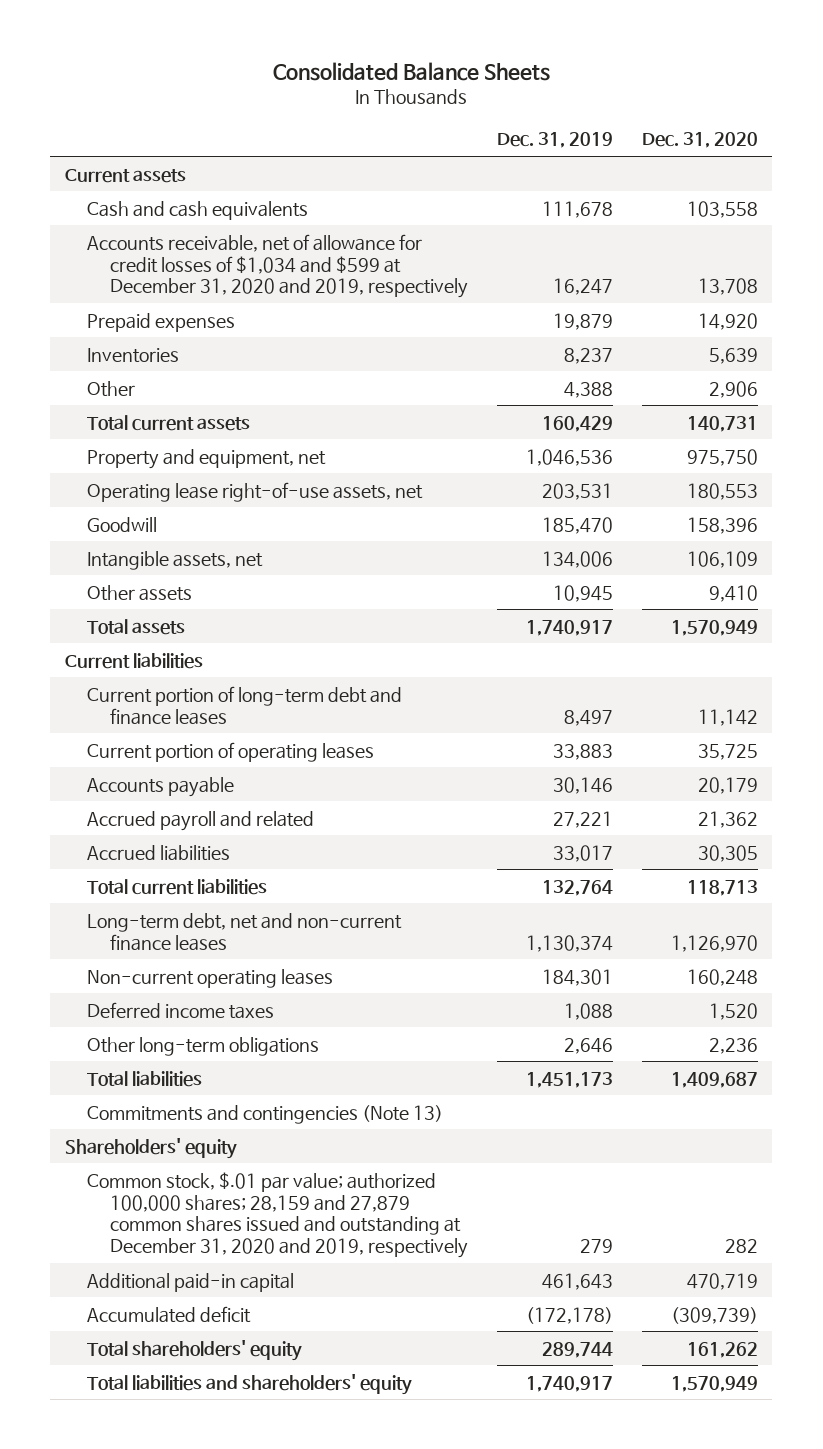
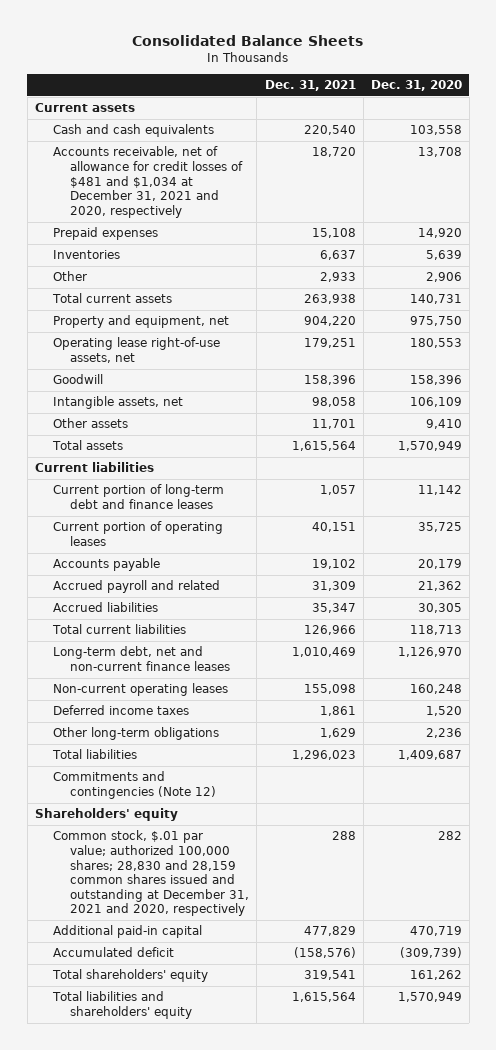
[496,132,613,149] Dec. 31, 2019 -> none
none -> [264,80,356,92] Dec. 31, 2021
[87,233,468,299] Accounts receivable, net of allowance for credit losses of $1,034 and $599 at December 31, 2020 and 2019, respectively -> [52,146,244,218] Accounts receivable, net of allowance for credit losses of $481 and $1,034 at December 31, 2021 and 2020, respectively
[87,1104,444,1124] Commitments and contingencies (Note 13) -> [52,771,217,800] Commitments and contingencies (Note 12)
[87,1171,468,1259] Common stock, $.01 par value; authorized 100,000 shares; 28,159 and 27,879 common shares issued and outstanding at December 31, 2020 and 2019, respectively -> [52,830,250,917] Common stock, $.01 par value; authorized 100,000 shares; 28,830 and 28,159 common shares issued and outstanding at December 31, 2021 and 2020, respectively

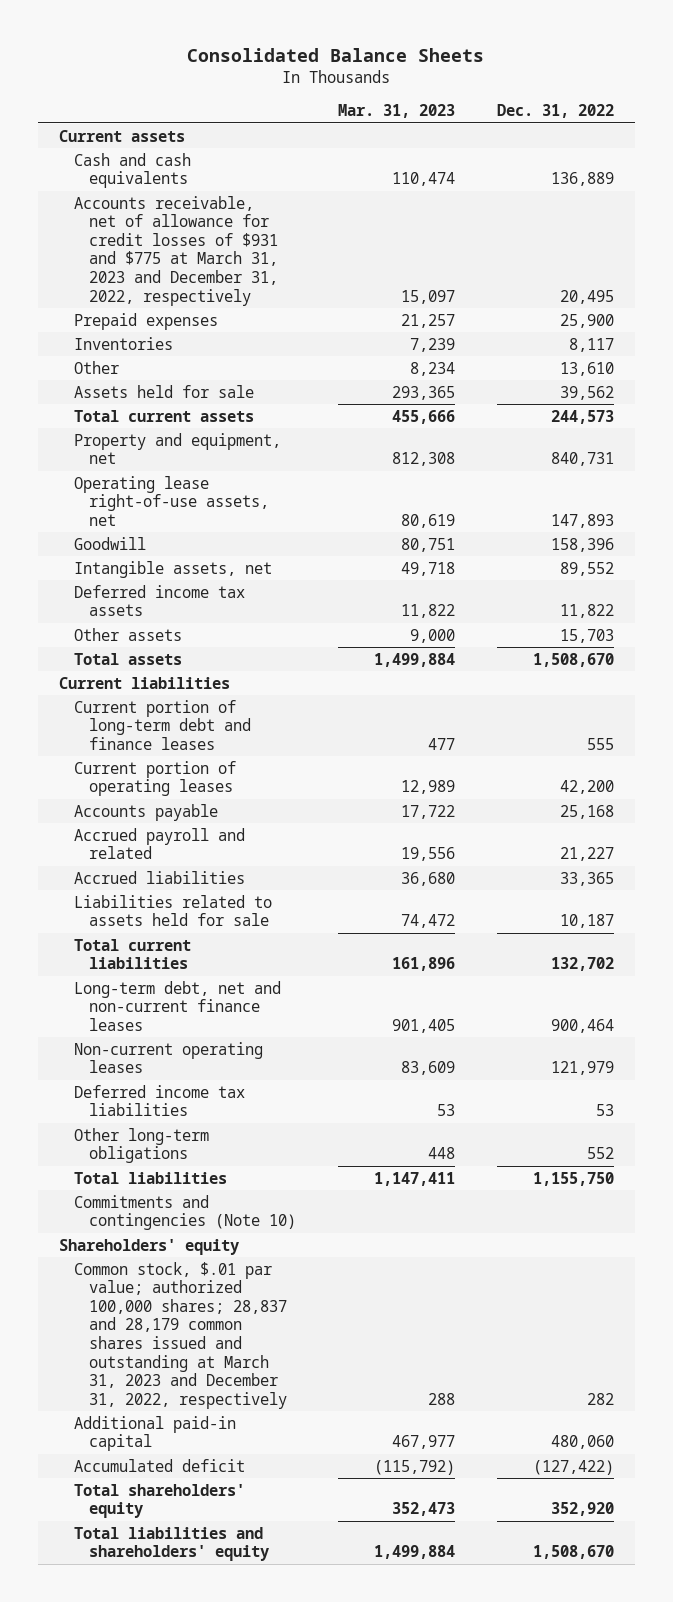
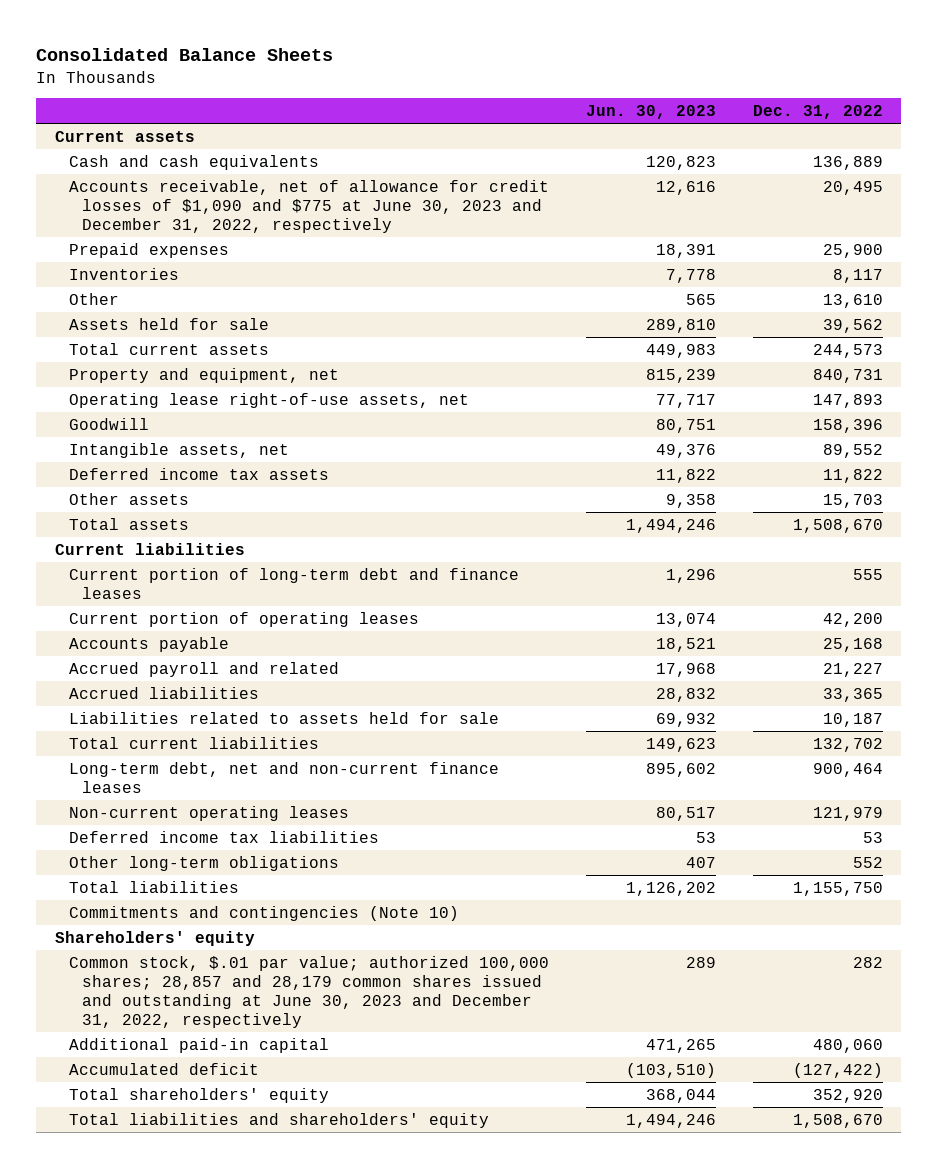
[337,104,455,119] Mar. 31, 2023 -> none
none -> [585,105,716,120] Jun. 30, 2023
[73,195,278,306] Accounts receivable, net of allowance for credit losses of $931 and $775 at March 31, 2023 and December 31, 2022, respectively -> [68,179,549,233] Accounts receivable, net of allowance for credit losses of $1,090 and $775 at June 30, 2023 and December 31, 2022, respectively
[73,1261,287,1409] Common stock, $.01 par value; authorized 100,000 shares; 28,837 and 28,179 common shares issued and outstanding at March 31, 2023 and December 31, 2022, respectively -> [68,955,549,1029] Common stock, $.01 par value; authorized 100,000 shares; 28,857 and 28,179 common shares issued and outstanding at June 30, 2023 and December 31, 2022, respectively

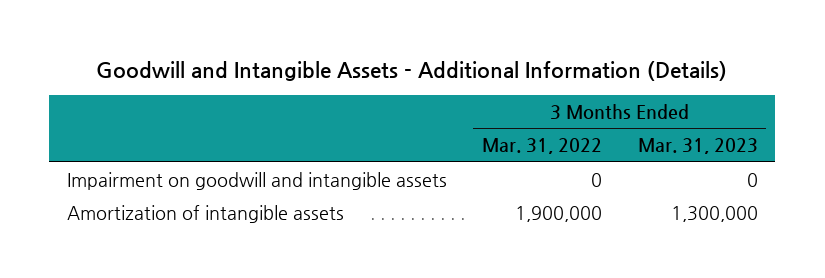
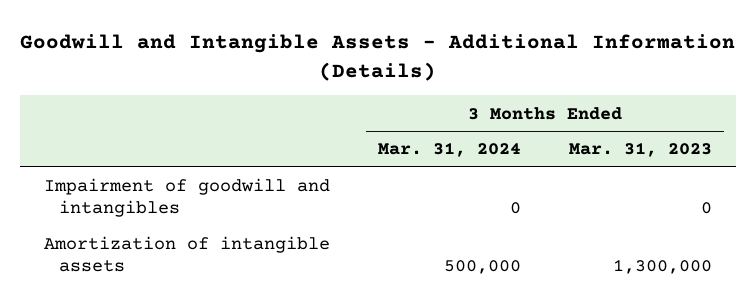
[482,138,603,155] Mar. 31, 2022 -> none
none -> [377,142,521,158] Mar. 31, 2024
[67,171,448,190] Impairment on goodwill and intangible assets -> [43,178,330,218] Impairment of goodwill and intangibles

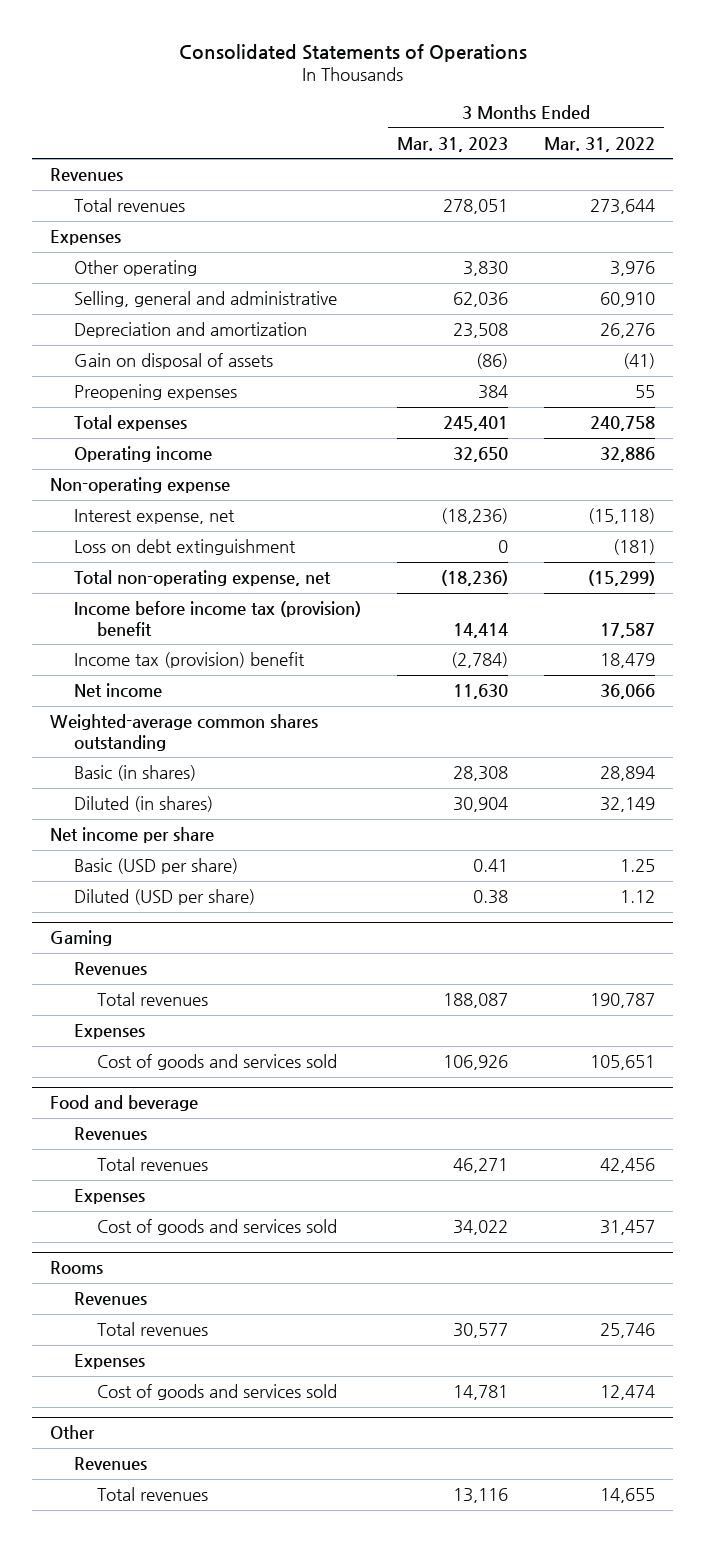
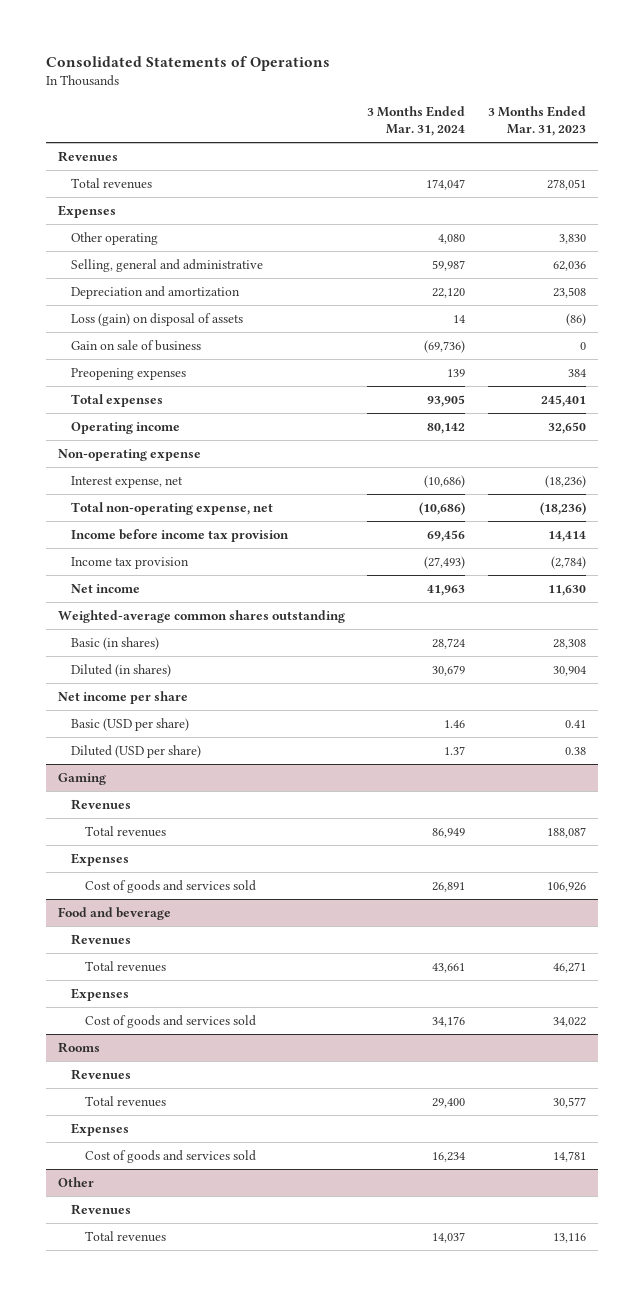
[543,136,655,152] Mar. 31, 2022 -> none
none -> [367,106,466,137] 3 Months Ended Mar. 31, 2024
[73,353,273,370] Gain on disposal of assets -> [71,312,244,326] Loss (gain) on disposal of assets
none -> [71,339,202,351] Gain on sale of business
[73,539,296,556] Loss on debt extinguishment -> none
[73,601,361,636] Income before income tax (provision) benefit -> [71,528,290,542] Income before income tax provision
[73,652,305,669] Income tax (provision) benefit -> [71,556,190,569] Income tax provision

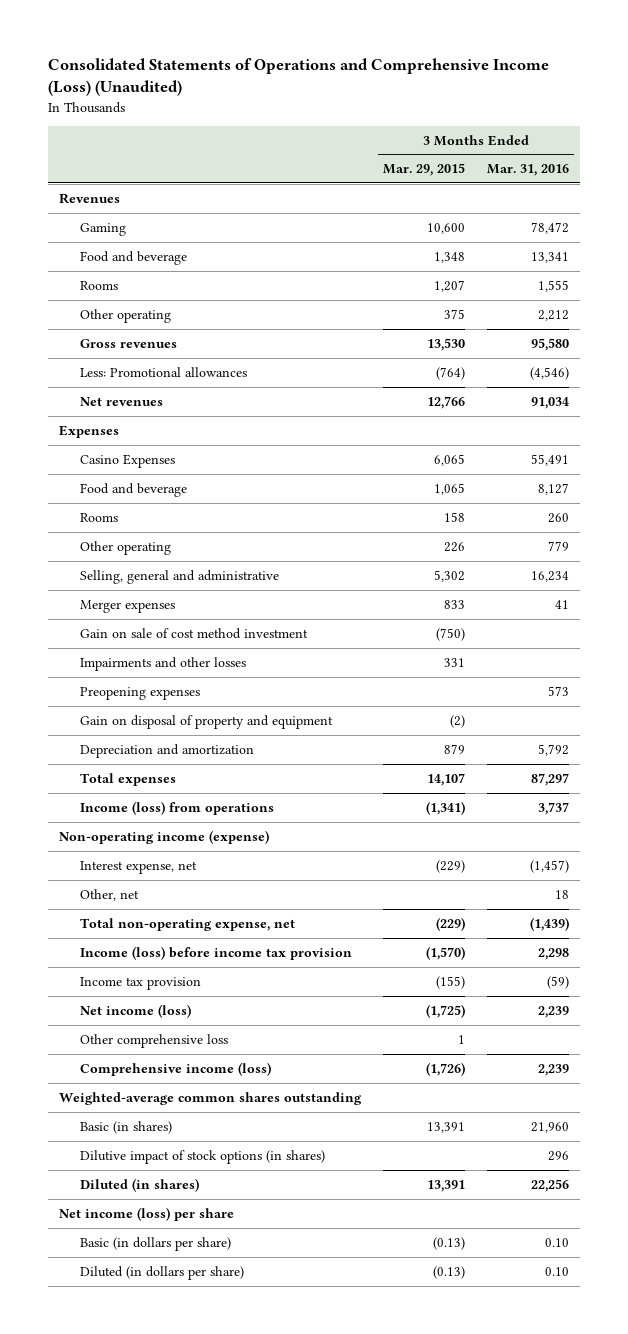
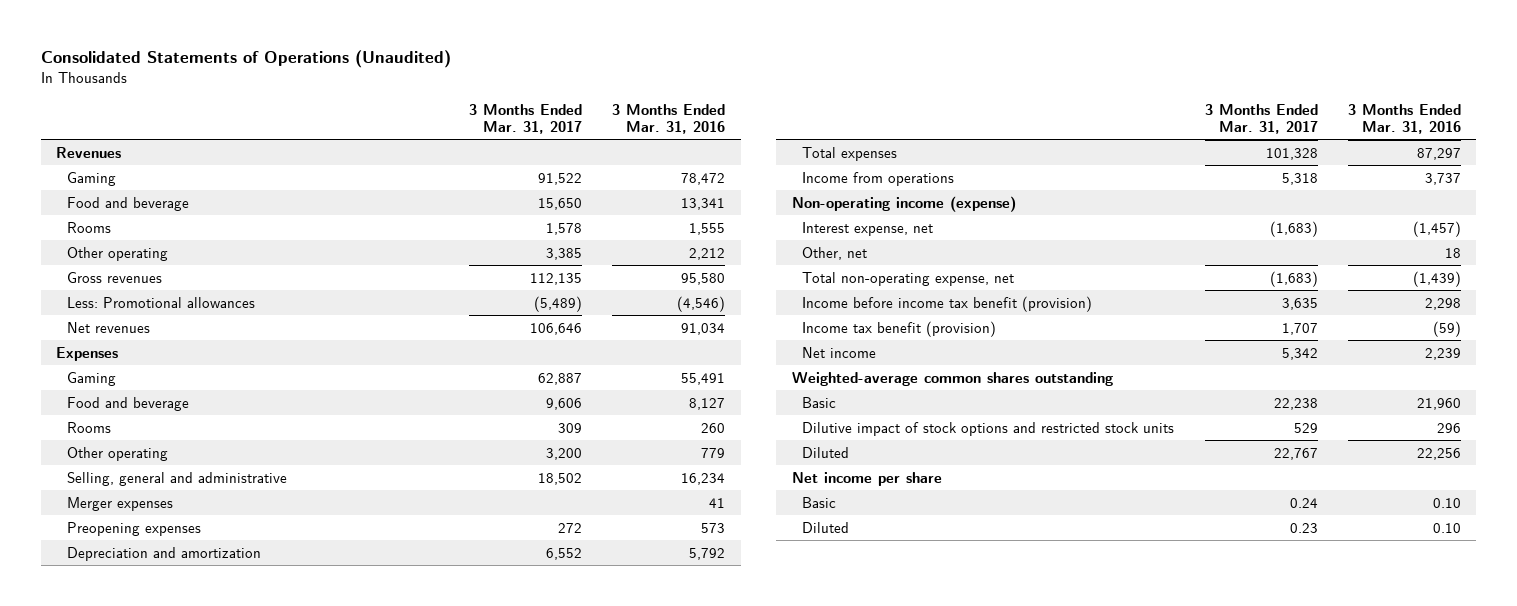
[48,58,550,97] Consolidated Statements of Operations and Comprehensive Income (Loss) (Unaudited) -> [40,50,451,69] Consolidated Statements of Operations (Unaudited)
[383,163,466,177] Mar. 29, 2015 -> none
none -> [469,103,583,134] 3 Months Ended Mar. 31, 2017
[80,453,176,468] Casino Expenses -> [66,371,116,386] Gaming
[80,627,309,639] Gain on sale of cost method investment -> none
[80,656,247,671] Impairments and other losses -> none
[80,714,334,729] Gain on disposal of property and equipment -> none
[80,800,275,815] Income (loss) from operations -> [802,171,955,186] Income from operations
[80,1033,229,1048] Other comprehensive loss -> none
[80,1061,272,1076] Comprehensive income (loss) -> none
[80,945,353,960] Income (loss) before income tax provision -> [802,295,1093,312] Income before income tax benefit (provision)
[80,976,202,990] Income tax provision -> [802,320,997,337] Income tax benefit (provision)
[80,1003,192,1018] Net income (loss) -> [802,346,877,358] Net income
[80,1120,173,1134] Basic (in shares) -> [802,396,837,408] Basic
[80,1149,326,1164] Dilutive impact of stock options (in shares) -> [802,421,1175,436] Dilutive impact of stock options and restricted stock units
[80,1177,200,1192] Diluted (in shares) -> [802,446,850,458] Diluted
[59,1206,235,1221] Net income (loss) per share -> [791,471,942,486] Net income per share
[80,1236,232,1251] Basic (in dollars per share) -> [802,496,837,508] Basic
[80,1265,245,1280] Diluted (in dollars per share) -> [802,521,850,533] Diluted

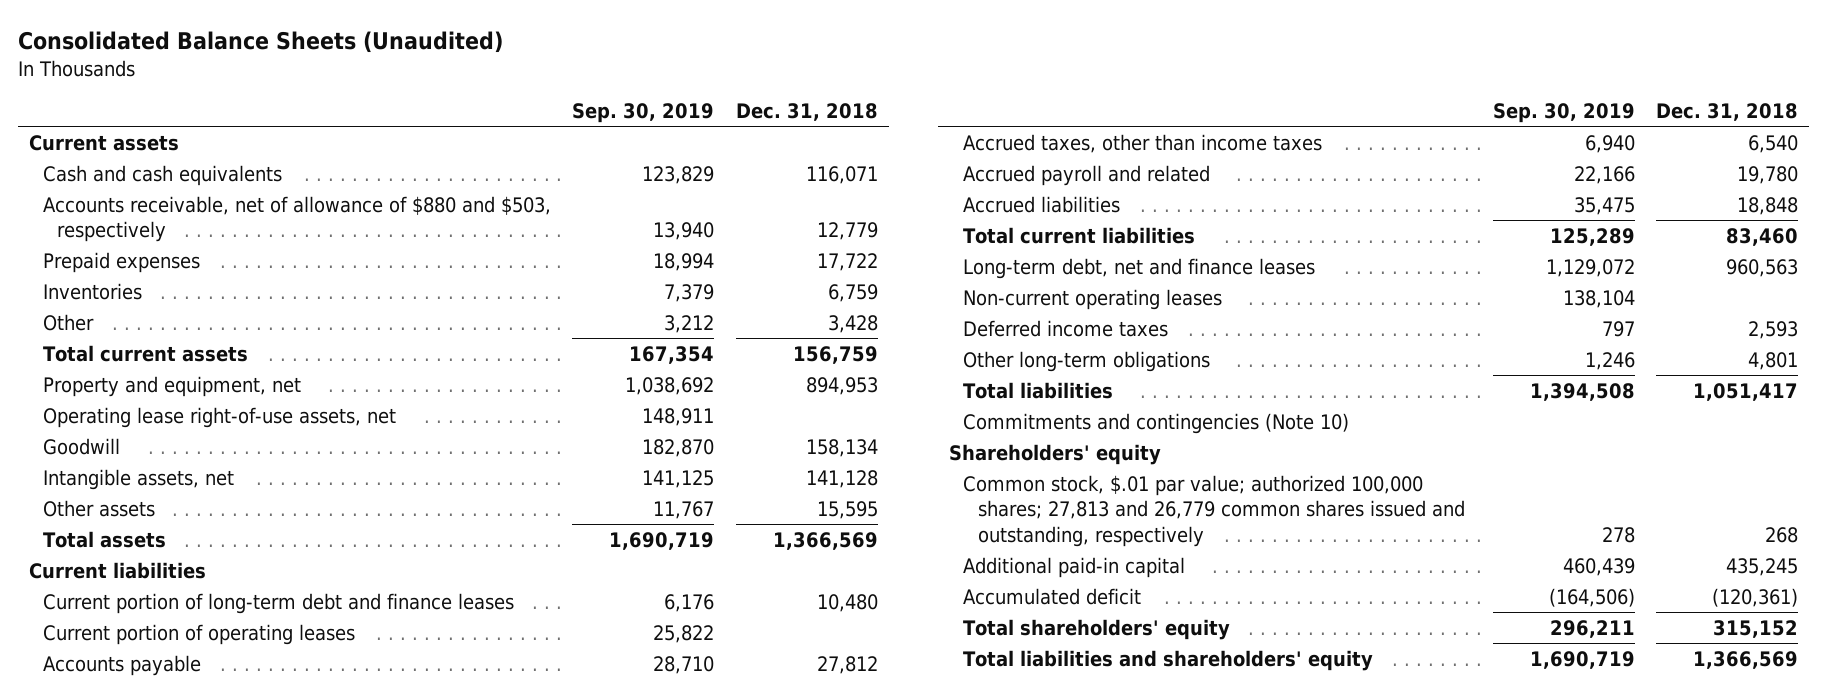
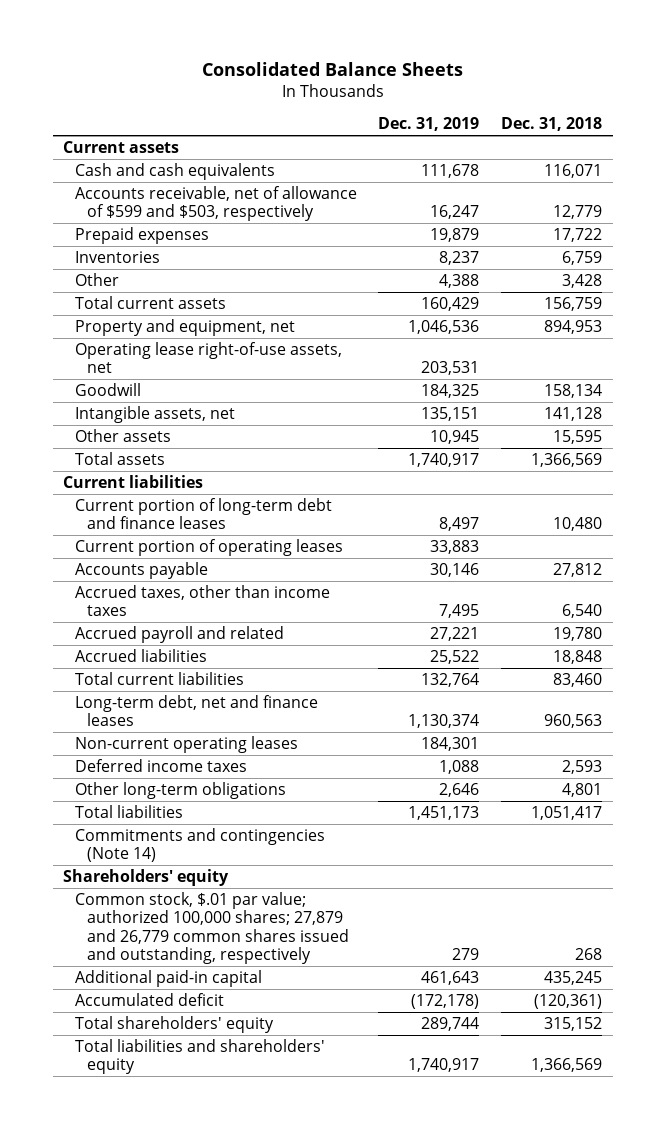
[17,30,503,53] Consolidated Balance Sheets (Unaudited) -> [201,62,463,77] Consolidated Balance Sheets
[572,103,715,124] Sep. 30, 2019 -> none
none -> [378,117,480,132] Dec. 31, 2019
[42,195,551,243] Accounts receivable, net of allowance of $880 and $503, respectively -> [74,185,357,222] Accounts receivable, net of allowance of $599 and $503, respectively
[963,412,1350,434] Commitments and contingencies (Note 10) -> [74,827,325,863] Commitments and contingencies (Note 14)
[963,474,1465,547] Common stock, $.01 par value; authorized 100,000 shares; 27,813 and 26,779 common shares issued and outstanding, respectively -> [74,891,349,965] Common stock, $.01 par value; authorized 100,000 shares; 27,879 and 26,779 common shares issued and outstanding, respectively

